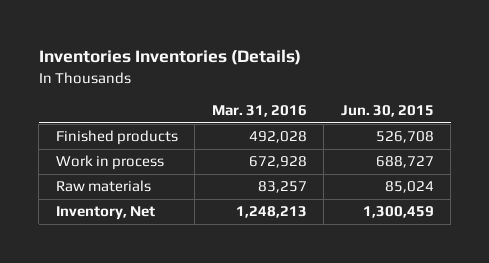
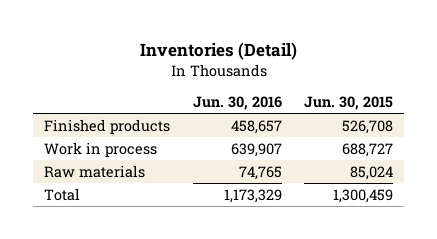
[38,49,301,66] Inventories Inventories (Details) -> [139,41,297,60] Inventories (Detail)
[211,105,307,118] Mar. 31, 2016 -> none
none -> [192,96,282,111] Jun. 30, 2016
[55,206,155,221] Inventory, Net -> [44,187,81,201] Total

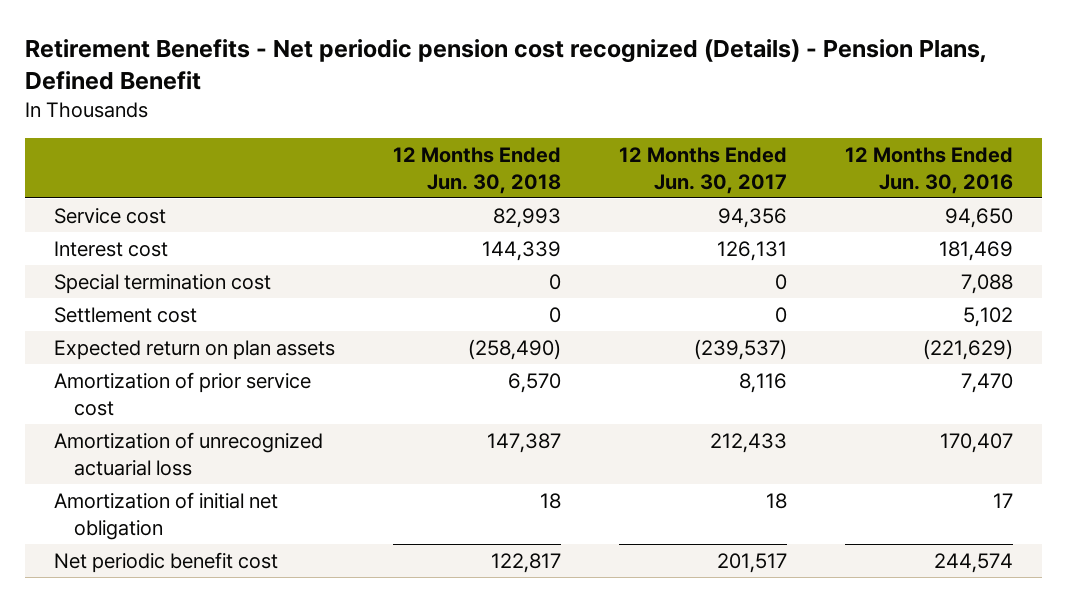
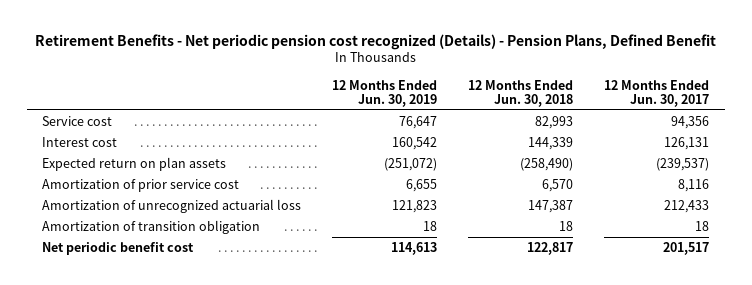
[844,146,1013,194] 12 Months Ended Jun. 30, 2016 -> none
none -> [332,79,438,107] 12 Months Ended Jun. 30, 2019
[53,273,271,294] Special termination cost -> none
[53,306,197,323] Settlement cost -> none
[53,491,278,540] Amortization of initial net obligation -> [42,219,261,234] Amortization of transition obligation

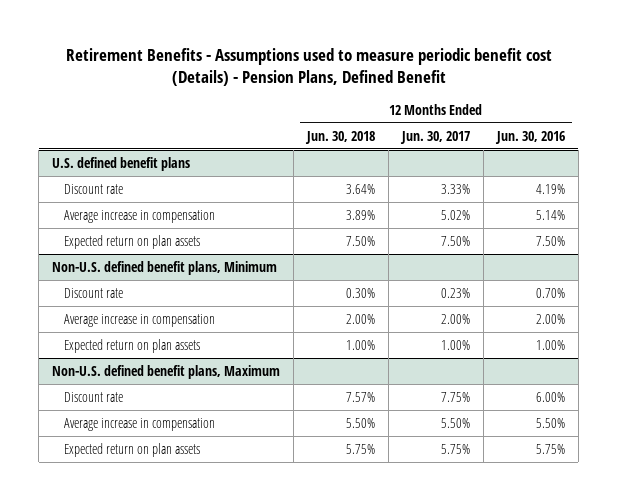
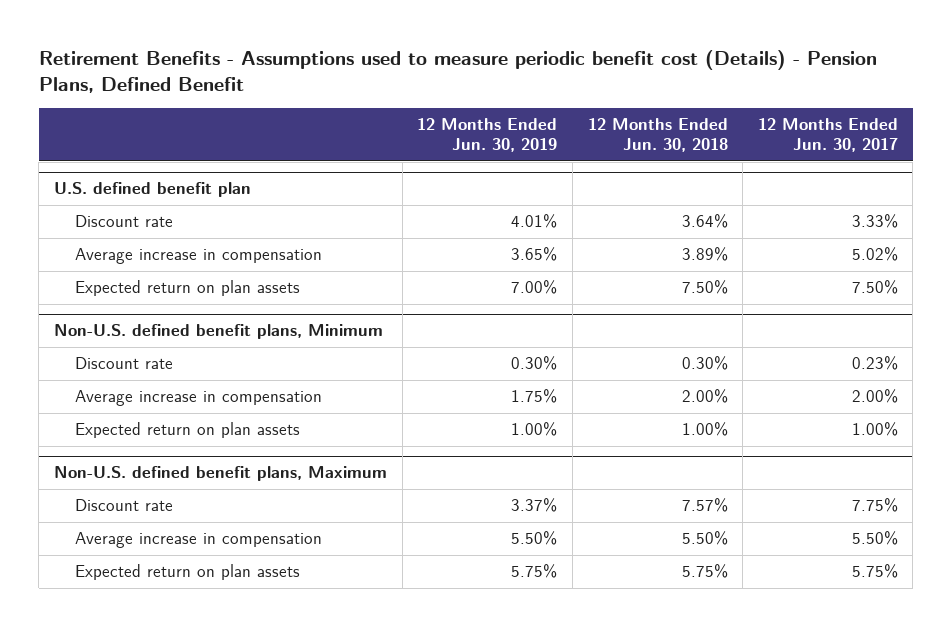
[494,130,565,144] Jun. 30, 2016 -> none
none -> [417,117,558,153] 12 Months Ended Jun. 30, 2019
[52,156,191,171] U.S. defined benefit plans -> [53,182,251,198] U.S. defined benefit plan

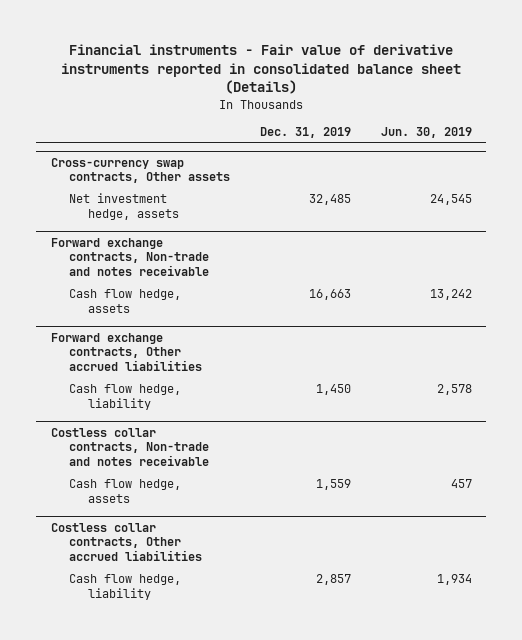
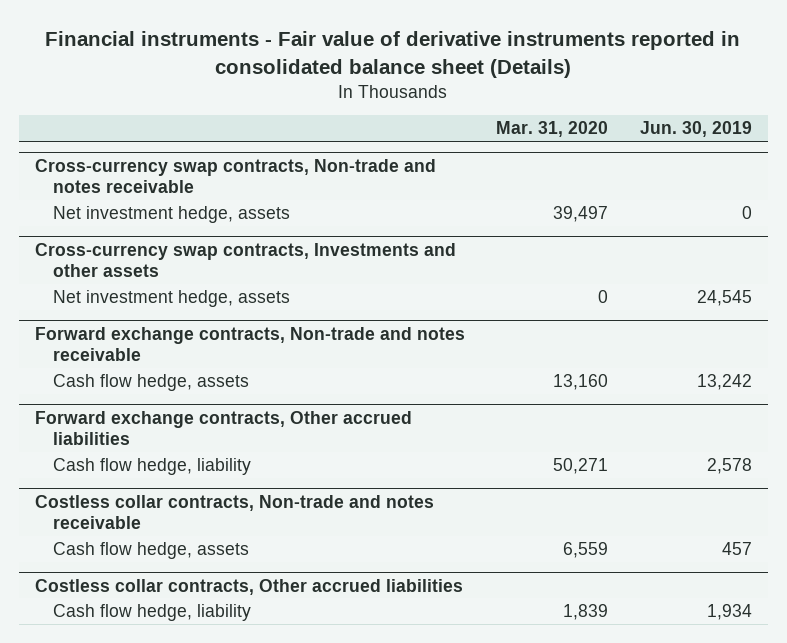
[259,127,351,139] Dec. 31, 2019 -> none
none -> [496,121,609,138] Mar. 31, 2020
none -> [34,158,436,193] Cross-currency swap contracts, Non-trade and notes receivable
none -> [53,206,291,224] Net investment hedge, assets
[50,157,231,184] Cross-currency swap contracts, Other assets -> [34,242,456,277] Cross-currency swap contracts, Investments and other assets

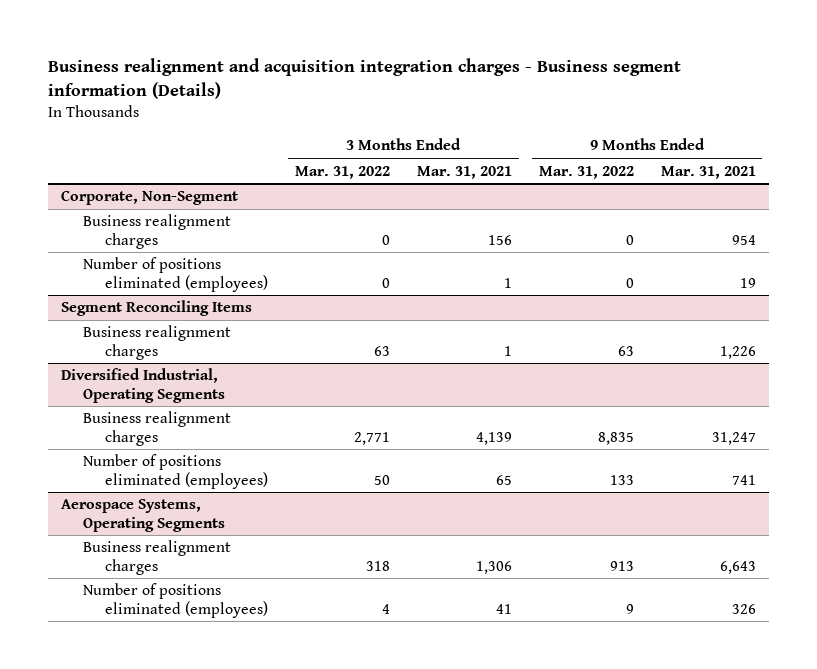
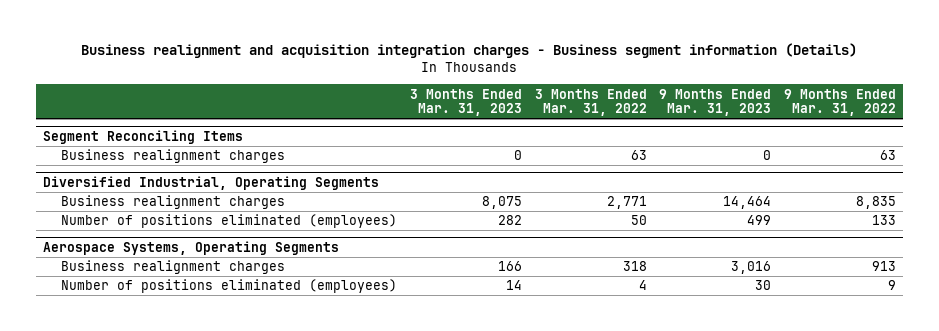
[416,165,512,179] Mar. 31, 2021 -> none
[660,165,756,179] Mar. 31, 2021 -> none
none -> [409,88,522,117] 3 Months Ended Mar. 31, 2023
none -> [659,88,772,117] 9 Months Ended Mar. 31, 2023
[61,190,239,206] Corporate, Non-Segment -> none
[83,214,232,249] Business realignment charges -> none
[83,257,269,292] Number of positions eliminated (employees) -> none

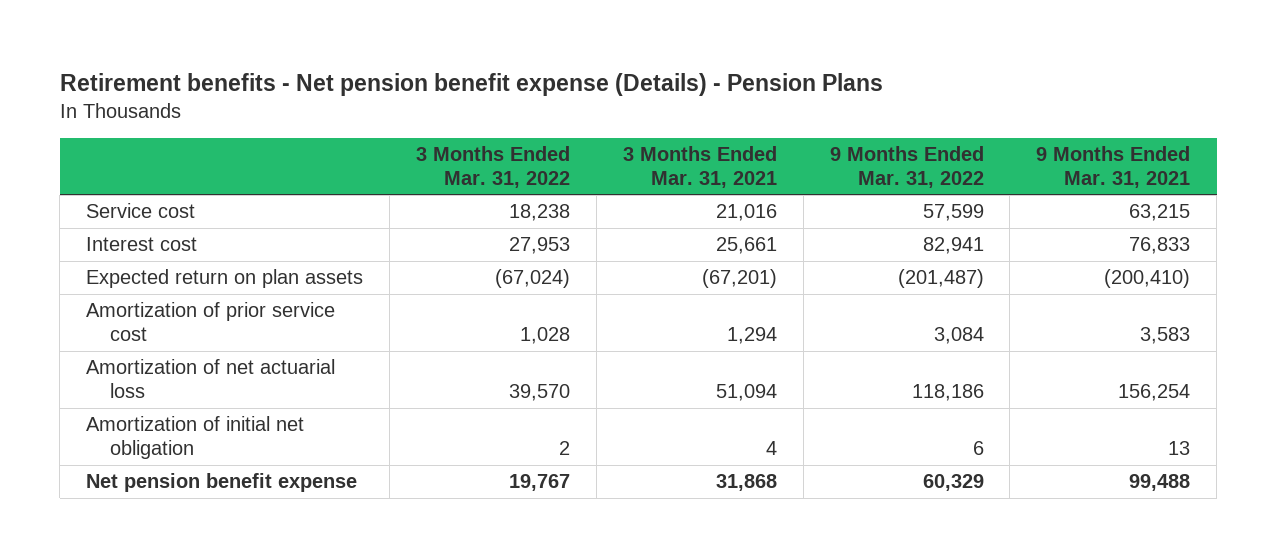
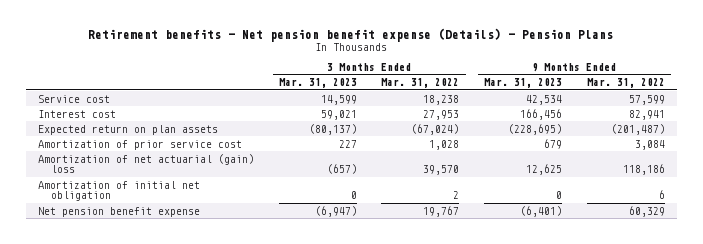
[622,145,777,188] 3 Months Ended Mar. 31, 2021 -> none
[1036,145,1191,188] 9 Months Ended Mar. 31, 2021 -> none
none -> [278,78,357,89] Mar. 31, 2023
none -> [484,78,563,89] Mar. 31, 2023
[86,359,336,399] Amortization of net actuarial loss -> [38,153,255,174] Amortization of net actuarial (gain) loss

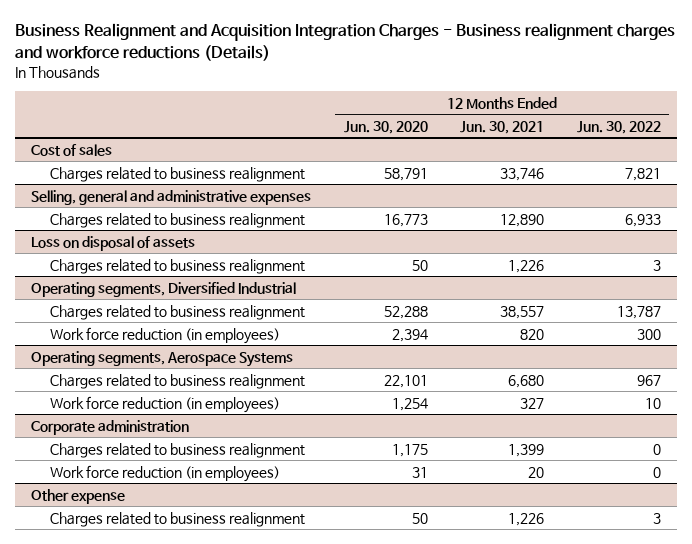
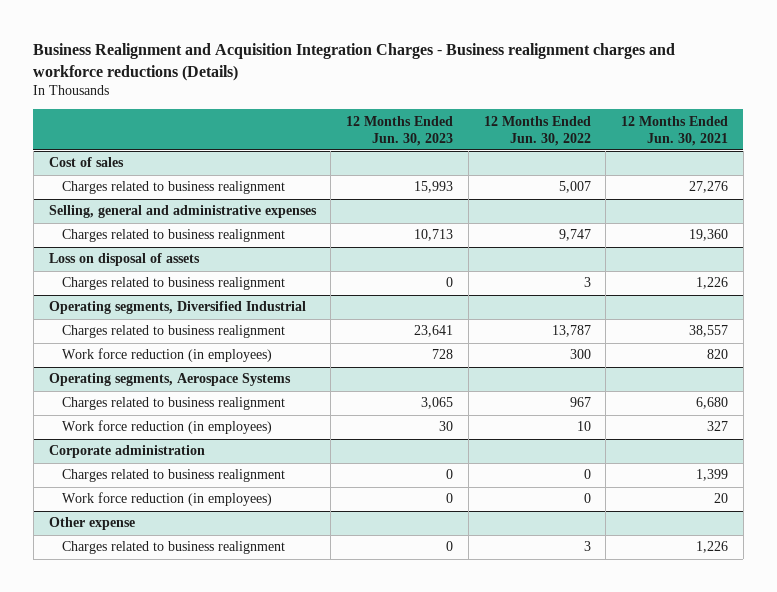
[343,120,428,134] Jun. 30, 2020 -> none
none -> [346,115,454,146] 12 Months Ended Jun. 30, 2023
[500,167,545,181] 33,746 -> [689,181,729,194] 27,276
[624,167,661,181] 7,821 -> [558,181,591,194] 5,007
[500,213,545,227] 12,890 -> [689,229,729,242] 19,360
[624,213,661,227] 6,933 -> [558,229,591,242] 9,747

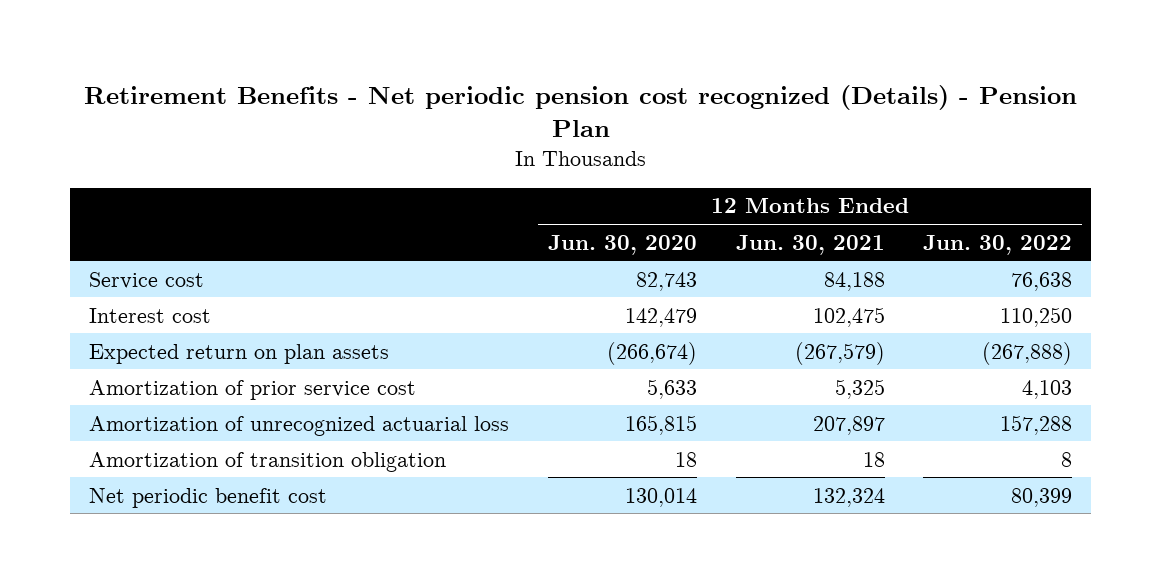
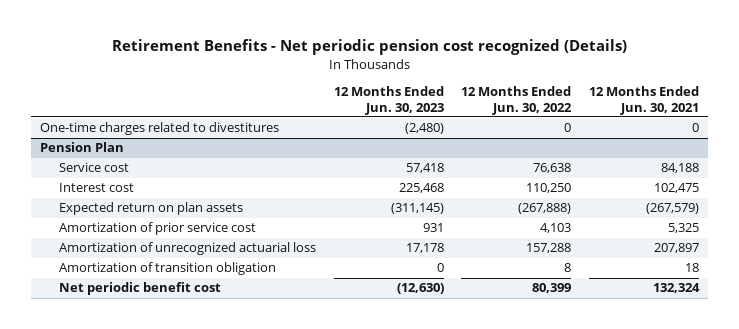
[83,84,1077,138] Retirement Benefits - Net periodic pension cost recognized (Details) - Pension Plan -> [111,39,627,56] Retirement Benefits - Net periodic pension cost recognized (Details)
[547,234,697,255] Jun. 30, 2020 -> none
none -> [333,85,444,115] 12 Months Ended Jun. 30, 2023
none -> [40,122,280,136] One-time charges related to divestitures
none -> [40,142,125,153] Pension Plan

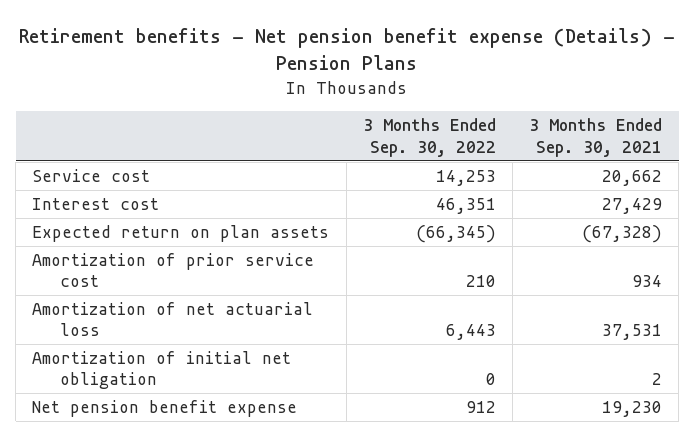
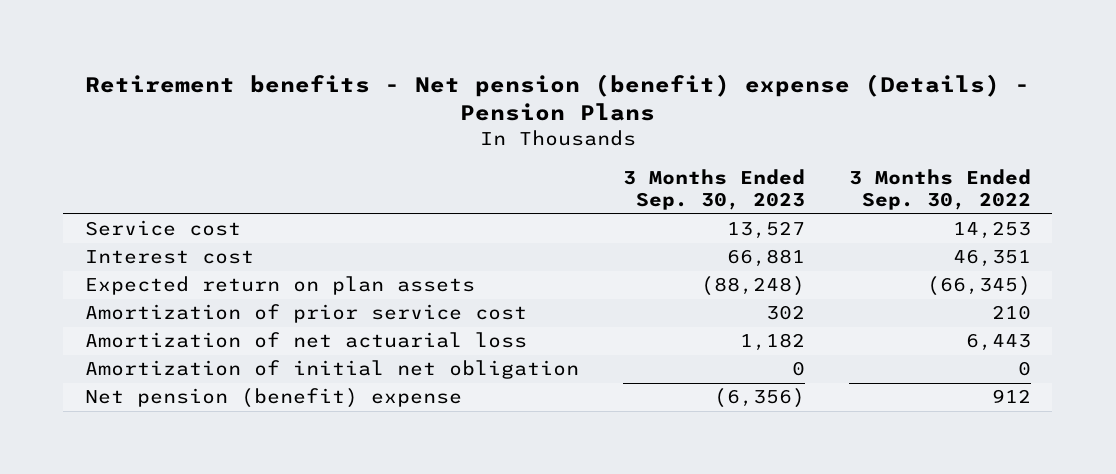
[19,28,676,71] Retirement benefits - Net pension benefit expense (Details) - Pension Plans -> [84,73,1030,122] Retirement benefits - Net pension (benefit) expense (Details) - Pension Plans
[529,118,663,157] 3 Months Ended Sep. 30, 2021 -> none
none -> [622,168,805,211] 3 Months Ended Sep. 30, 2023
[32,399,298,417] Net pension benefit expense -> [85,388,463,409] Net pension (benefit) expense

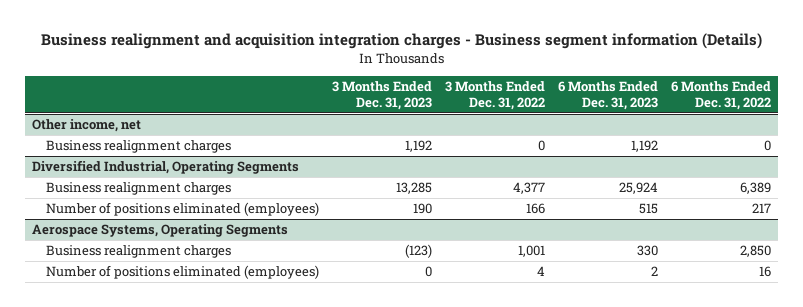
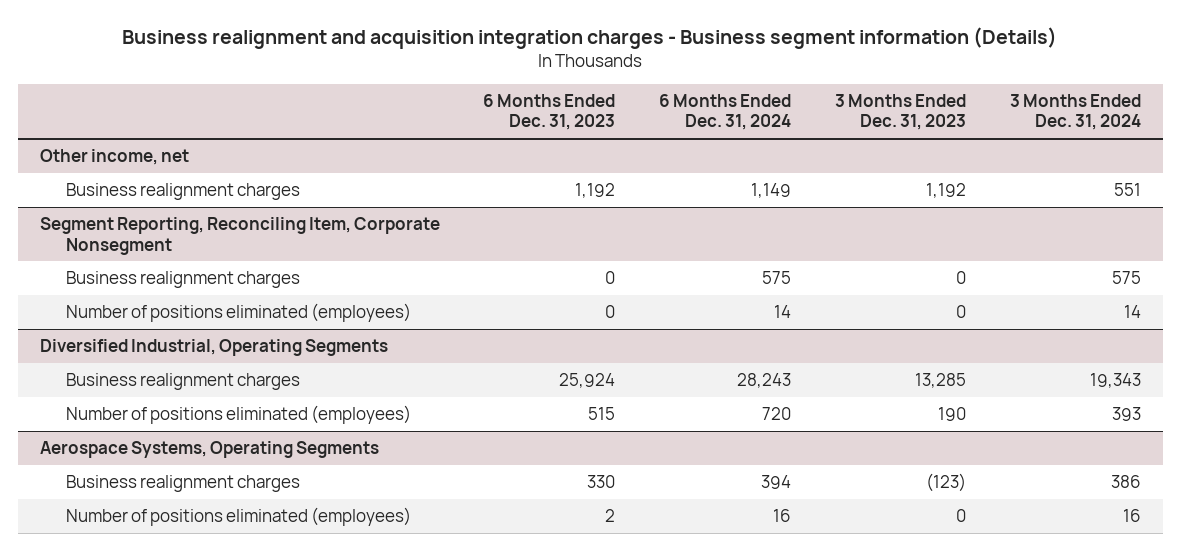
[444,80,545,110] 3 Months Ended Dec. 31, 2022 -> none
[671,80,772,110] 6 Months Ended Dec. 31, 2022 -> none
none -> [659,93,792,131] 6 Months Ended Dec. 31, 2024
none -> [1010,93,1142,131] 3 Months Ended Dec. 31, 2024
none -> [39,217,440,255] Segment Reporting, Reconciling Item, Corporate Nonsegment
none -> [65,271,300,289] Business realignment charges
none -> [65,303,411,323] Number of positions eliminated (employees)

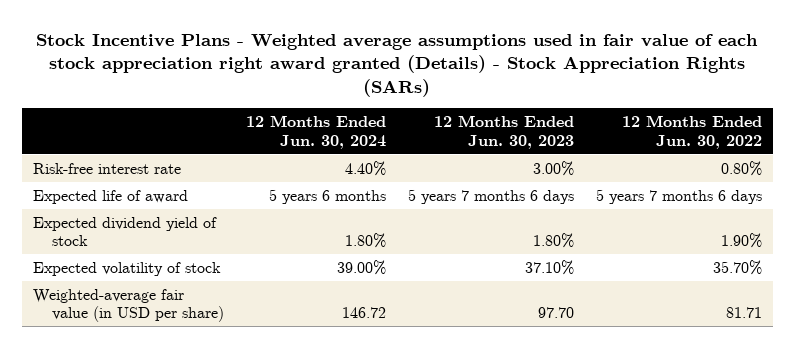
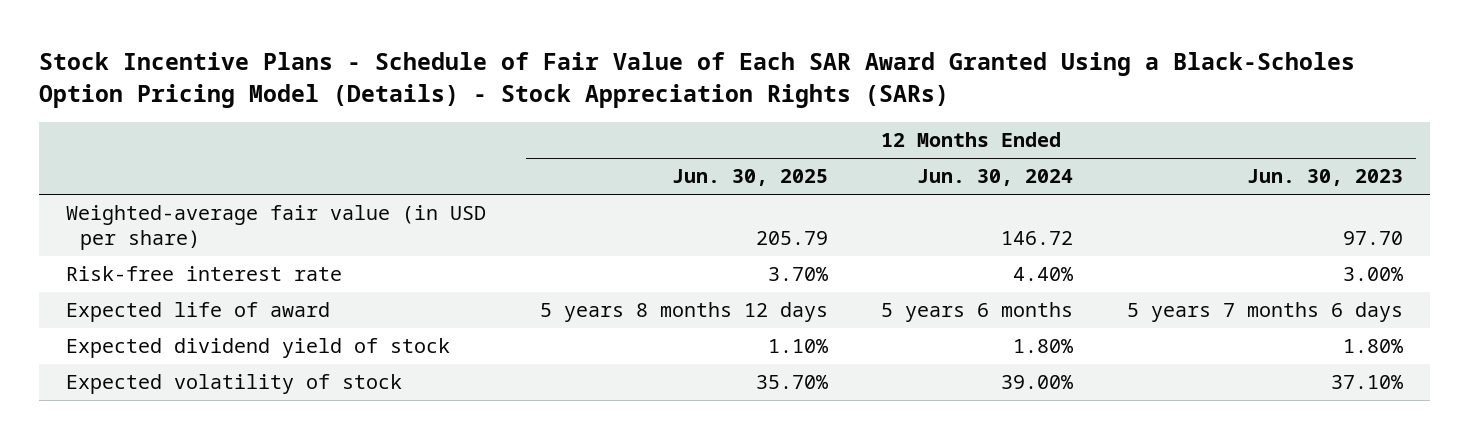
[36,33,759,98] Stock Incentive Plans - Weighted average assumptions used in fair value of each stock appreciation right award granted (Details) - Stock Appreciation Rights (SARs) -> [38,52,1355,108] Stock Incentive Plans - Schedule of Fair Value of Each SAR Award Granted Using a Black-Scholes Option Pricing Model (Details) - Stock Appreciation Rights (SARs)
[621,115,762,149] 12 Months Ended Jun. 30, 2022 -> none
none -> [671,169,828,187] Jun. 30, 2025
[32,288,225,323] Weighted-average fair value (in USD per share) -> [65,205,486,251] Weighted-average fair value (in USD per share)

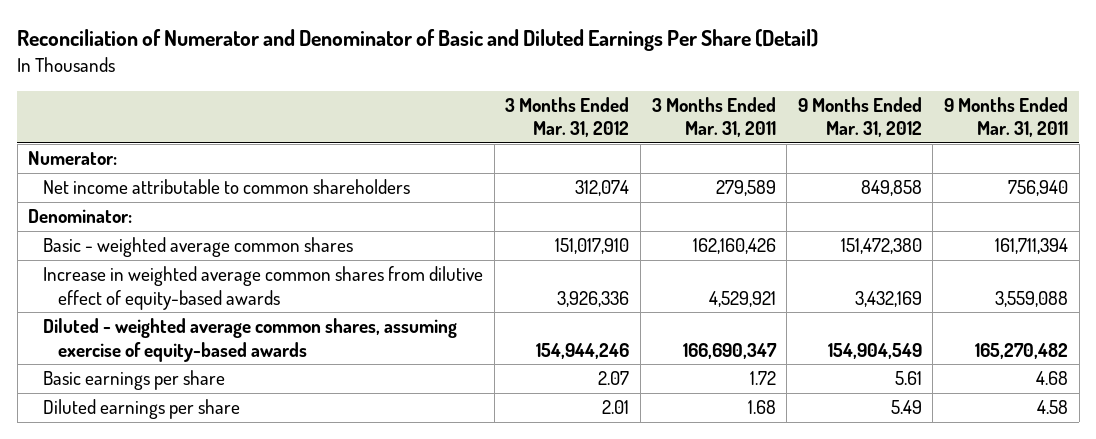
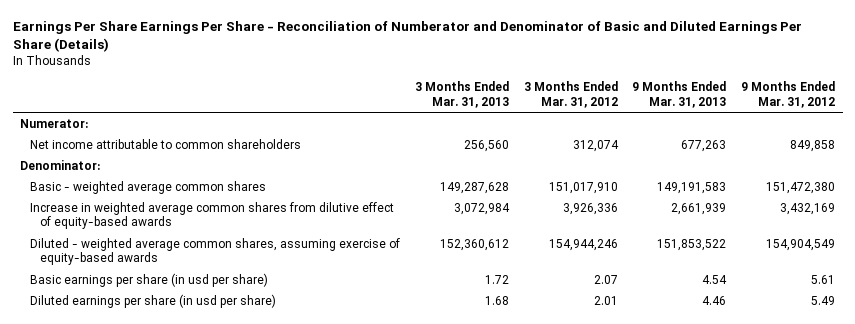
[17,29,819,52] Reconciliation of Numerator and Denominator of Basic and Diluted Earnings Per Share (Detail) -> [12,20,802,53] Earnings Per Share Earnings Per Share - Reconciliation of Numberator and Denominator of Basic and Diluted Earnings Per Share (Details)
[651,97,776,138] 3 Months Ended Mar. 31, 2011 -> none
[944,97,1069,138] 9 Months Ended Mar. 31, 2011 -> none
none -> [414,81,509,109] 3 Months Ended Mar. 31, 2013
none -> [632,81,727,109] 9 Months Ended Mar. 31, 2013
[43,370,226,391] Basic earnings per share -> [29,272,268,287] Basic earnings per share (in usd per share)
[43,399,241,420] Diluted earnings per share -> [29,293,276,308] Diluted earnings per share (in usd per share)

